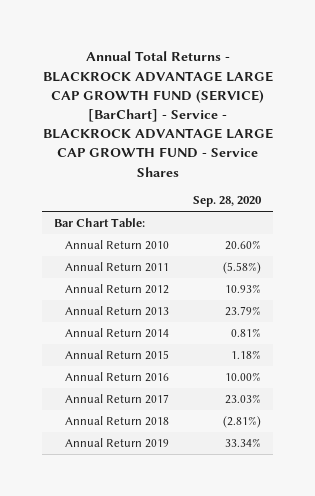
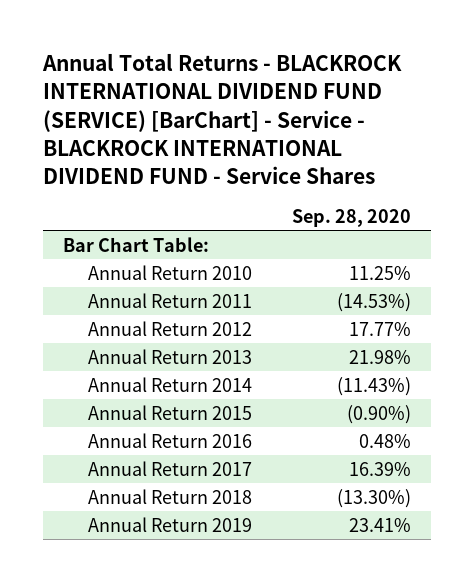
[42,51,273,177] Annual Total Returns - BLACKROCK ADVANTAGE LARGE CAP GROWTH FUND (SERVICE) [BarChart] - Service - BLACKROCK ADVANTAGE LARGE CAP GROWTH FUND - Service Shares -> [41,53,402,185] Annual Total Returns - BLACKROCK INTERNATIONAL DIVIDEND FUND (SERVICE) [BarChart] - Service - BLACKROCK INTERNATIONAL DIVIDEND FUND - Service Shares
[224,240,261,251] 20.60% -> [349,265,412,280] 11.25%
[222,262,261,275] (5.58%) -> [337,292,412,312] (14.53%)
[224,284,261,294] 10.93% -> [349,321,412,336] 17.77%
[224,306,261,317] 23.79% -> [349,349,412,364] 21.98%
[230,328,261,338] 0.81% -> [337,376,412,396] (11.43%)
[230,350,261,360] 1.18% -> [347,404,412,424] (0.90%)
[224,372,261,382] 10.00% -> [359,433,412,448] 0.48%
[224,394,261,405] 23.03% -> [349,461,412,476] 16.39%
[222,416,261,429] (2.81%) -> [337,488,412,508] (13.30%)
[224,438,261,448] 33.34% -> [349,517,412,532] 23.41%

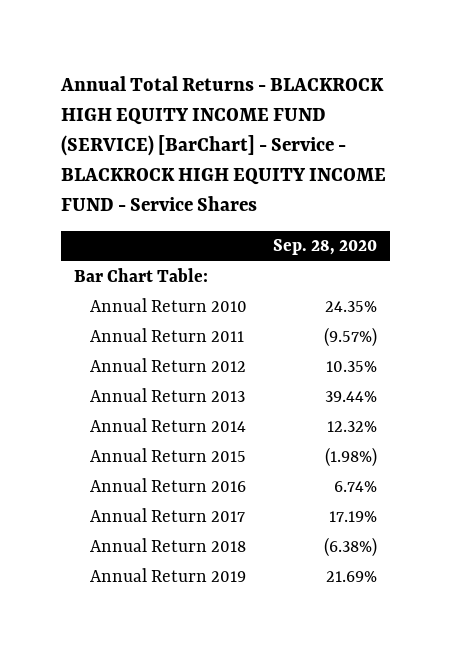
[41,53,402,185] Annual Total Returns - BLACKROCK INTERNATIONAL DIVIDEND FUND (SERVICE) [BarChart] - Service - BLACKROCK INTERNATIONAL DIVIDEND FUND - Service Shares -> [60,76,387,212] Annual Total Returns - BLACKROCK HIGH EQUITY INCOME FUND (SERVICE) [BarChart] - Service - BLACKROCK HIGH EQUITY INCOME FUND - Service Shares
[349,265,412,280] 11.25% -> [325,301,378,313] 24.35%
[337,292,412,312] (14.53%) -> [324,327,378,348] (9.57%)
[349,321,412,336] 17.77% -> [326,361,378,373] 10.35%
[349,349,412,364] 21.98% -> [325,391,378,403] 39.44%
[337,376,412,396] (11.43%) -> [327,421,378,433] 12.32%
[347,404,412,424] (0.90%) -> [325,447,378,468] (1.98%)
[359,433,412,448] 0.48% -> [334,481,378,493] 6.74%
[349,461,412,476] 16.39% -> [329,511,378,523] 17.19%
[337,488,412,508] (13.30%) -> [324,537,378,558] (6.38%)
[349,517,412,532] 23.41% -> [326,571,378,583] 21.69%

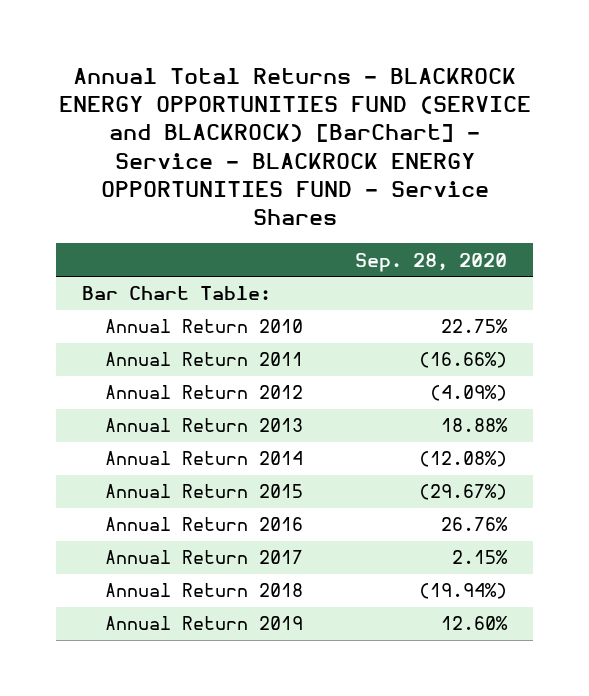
[60,76,387,212] Annual Total Returns - BLACKROCK HIGH EQUITY INCOME FUND (SERVICE) [BarChart] - Service - BLACKROCK HIGH EQUITY INCOME FUND - Service Shares -> [58,68,531,226] Annual Total Returns - BLACKROCK ENERGY OPPORTUNITIES FUND (SERVICE and BLACKROCK) [BarChart] - Service - BLACKROCK ENERGY OPPORTUNITIES FUND - Service Shares
[325,301,378,313] 24.35% -> [441,319,509,334] 22.75%
[324,327,378,348] (9.57%) -> [419,352,508,369] (16.66%)
[326,361,378,373] 10.35% -> [430,385,508,402] (4.09%)
[325,391,378,403] 39.44% -> [441,418,509,433] 18.88%
[327,421,378,433] 12.32% -> [419,451,508,468] (12.08%)
[325,447,378,468] (1.98%) -> [419,484,508,501] (29.67%)
[334,481,378,493] 6.74% -> [441,517,509,532] 26.76%
[329,511,378,523] 17.19% -> [452,550,509,565] 2.15%
[324,537,378,558] (6.38%) -> [419,583,508,600] (19.94%)
[326,571,378,583] 21.69% -> [441,616,509,631] 12.60%

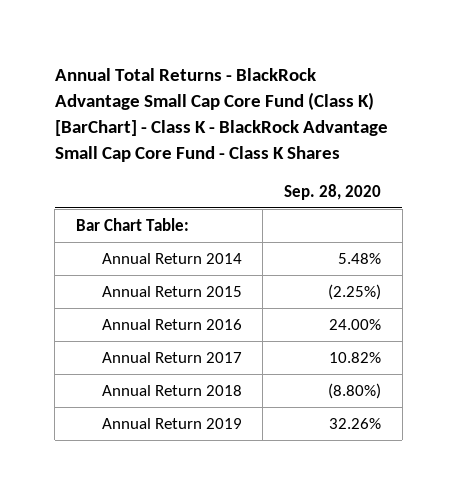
[58,68,531,226] Annual Total Returns - BLACKROCK ENERGY OPPORTUNITIES FUND (SERVICE and BLACKROCK) [BarChart] - Service - BLACKROCK ENERGY OPPORTUNITIES FUND - Service Shares -> [54,67,388,162] Annual Total Returns - BlackRock Advantage Small Cap Core Fund (Class K) [BarChart] - Class K - BlackRock Advantage Small Cap Core Fund - Class K Shares
[105,319,304,334] Annual Return 2010 -> none
[105,352,304,367] Annual Return 2011 -> none
[105,385,304,400] Annual Return 2012 -> none
[105,418,304,433] Annual Return 2013 -> none
[419,451,508,468] (12.08%) -> [338,252,382,264] 5.48%
[419,484,508,501] (29.67%) -> [328,283,382,300] (2.25%)
[441,517,509,532] 26.76% -> [329,318,382,330] 24.00%
[452,550,509,565] 2.15% -> [329,351,382,363] 10.82%
[419,583,508,600] (19.94%) -> [328,382,382,399] (8.80%)
[441,616,509,631] 12.60% -> [329,417,382,429] 32.26%

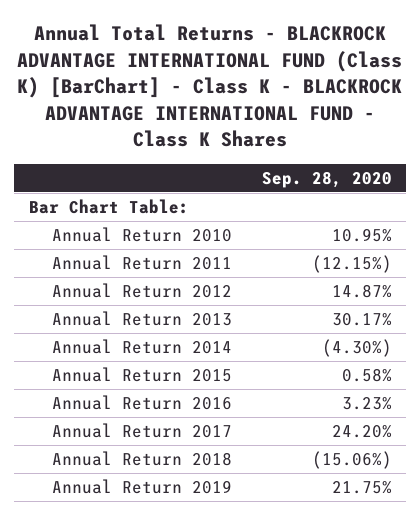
[54,67,388,162] Annual Total Returns - BlackRock Advantage Small Cap Core Fund (Class K) [BarChart] - Class K - BlackRock Advantage Small Cap Core Fund - Class K Shares -> [17,24,403,148] Annual Total Returns - BLACKROCK ADVANTAGE INTERNATIONAL FUND (Class K) [BarChart] - Class K - BLACKROCK ADVANTAGE INTERNATIONAL FUND - Class K Shares
none -> [51,227,232,243] Annual Return 2010
none -> [51,255,232,271] Annual Return 2011
none -> [51,283,232,299] Annual Return 2012
none -> [51,311,232,327] Annual Return 2013
[338,252,382,264] 5.48% -> [321,339,392,358] (4.30%)
[328,283,382,300] (2.25%) -> [341,368,392,383] 0.58%
[329,318,382,330] 24.00% -> [341,397,392,411] 3.23%
[329,351,382,363] 10.82% -> [331,425,392,439] 24.20%
[328,382,382,399] (8.80%) -> [311,451,392,470] (15.06%)
[329,417,382,429] 32.26% -> [331,481,392,495] 21.75%

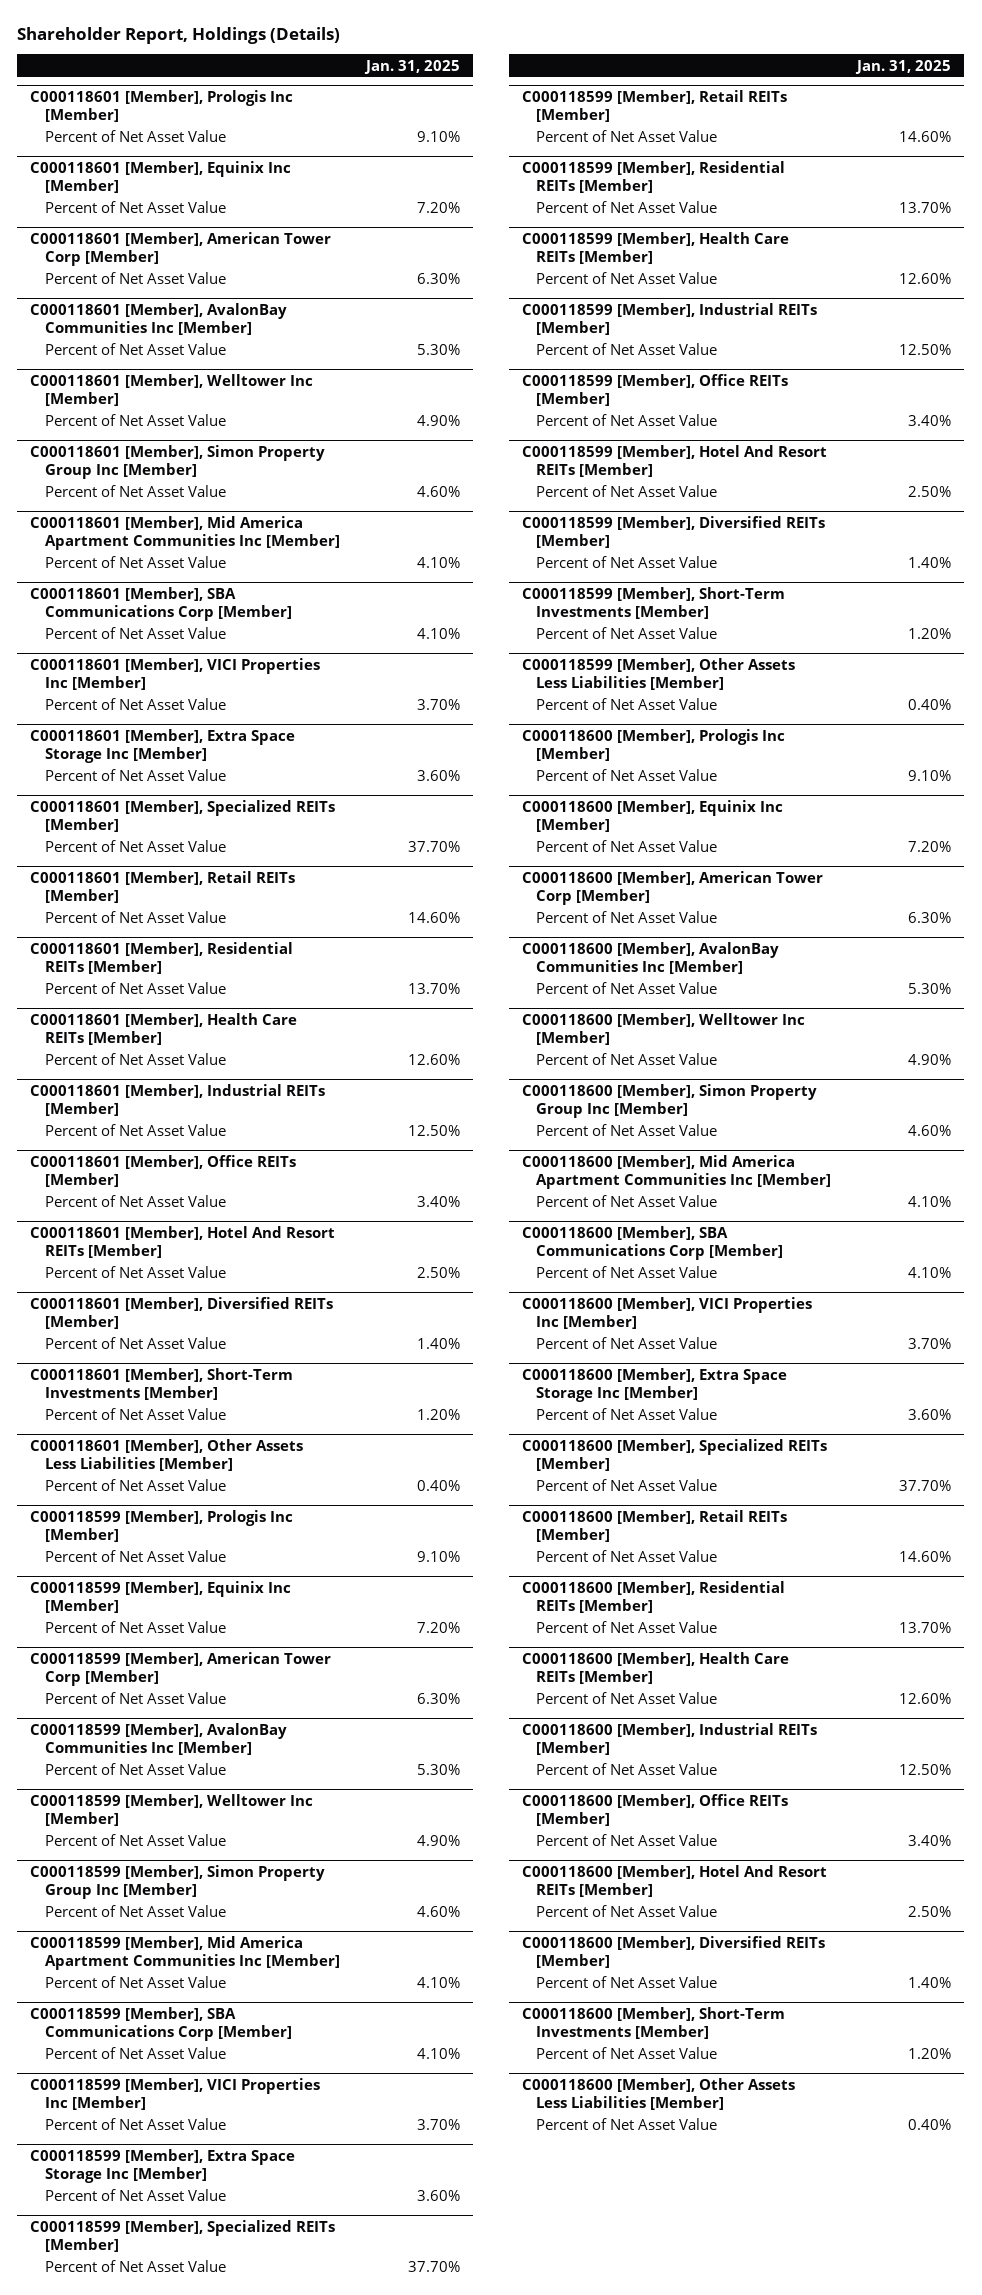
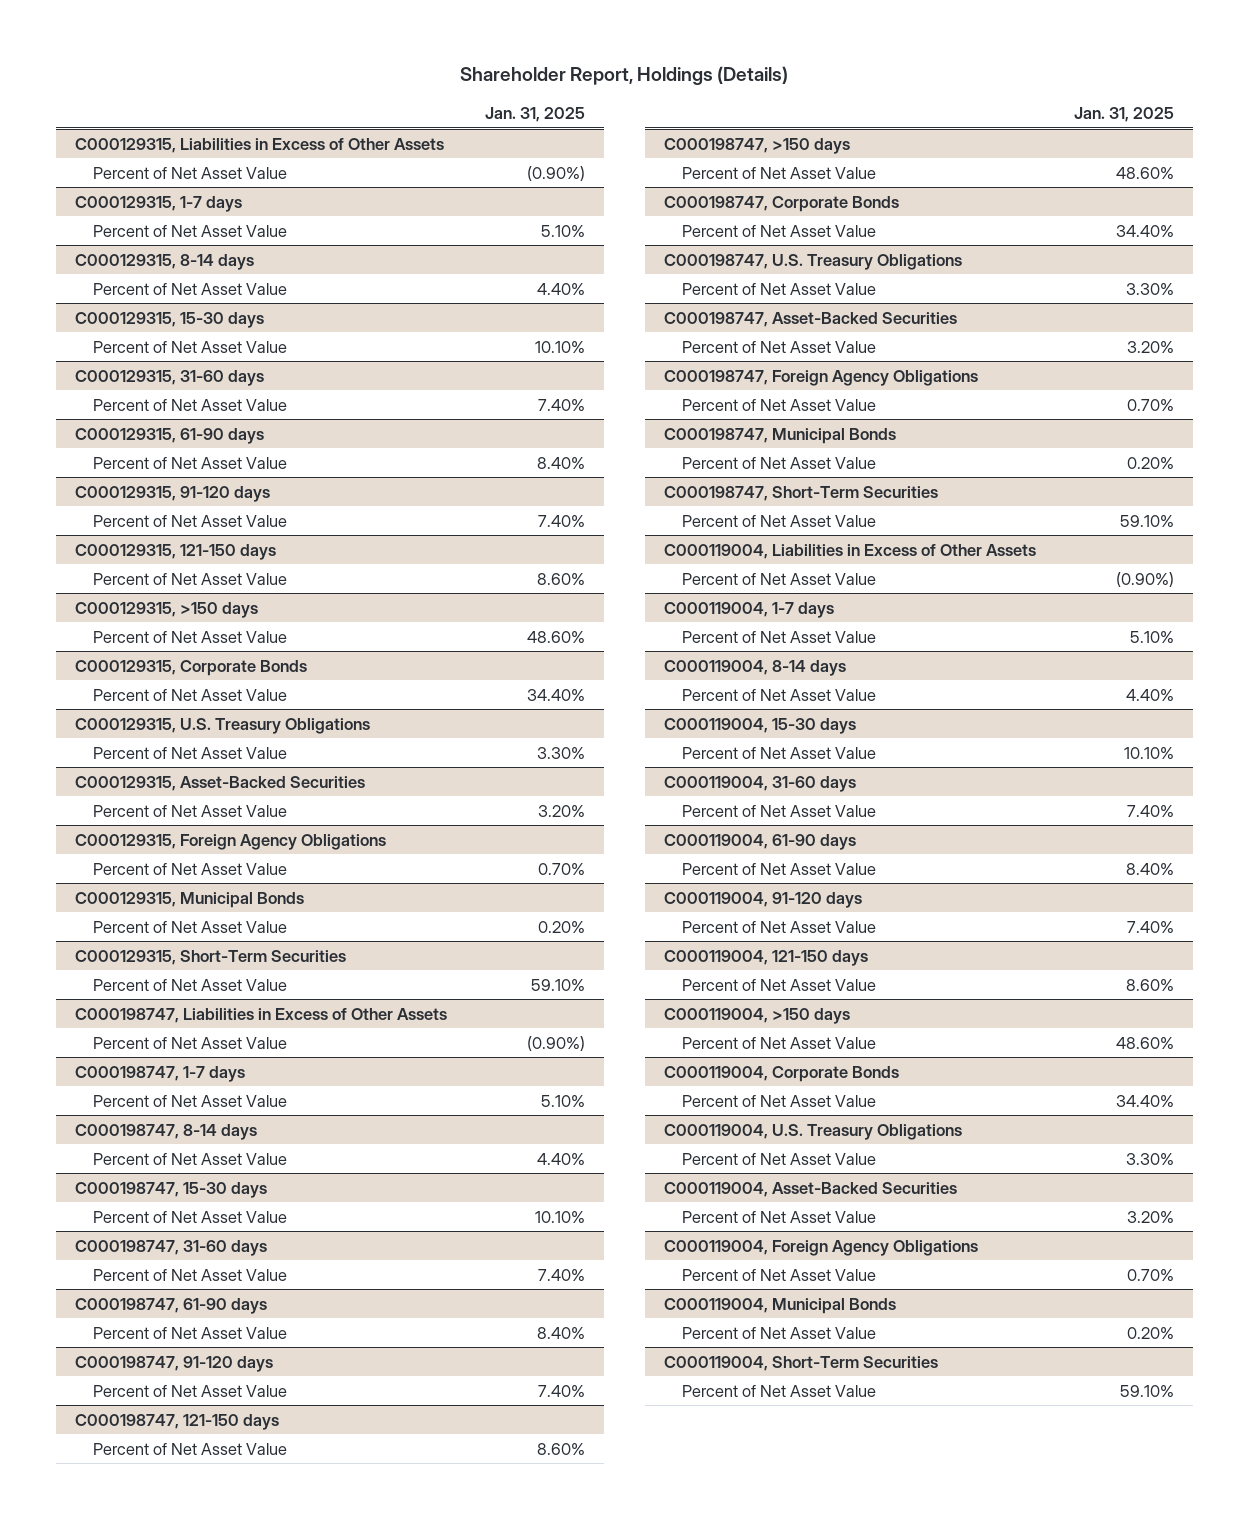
[30,90,294,123] C000118601 [Member], Prologis Inc [Member] -> none
[30,161,292,194] C000118601 [Member], Equinix Inc [Member] -> none
[30,232,332,267] C000118601 [Member], American Tower Corp [Member] -> none
[30,303,288,336] C000118601 [Member], AvalonBay Communities Inc [Member] -> none
[30,374,314,407] C000118601 [Member], Welltower Inc [Member] -> none
[30,445,326,480] C000118601 [Member], Simon Property Group Inc [Member] -> none
[30,516,340,551] C000118601 [Member], Mid America Apartment Communities Inc [Member] -> none
[30,587,292,622] C000118601 [Member], SBA Communications Corp [Member] -> none
[30,658,321,691] C000118601 [Member], VICI Properties Inc [Member] -> none
[30,729,296,764] C000118601 [Member], Extra Space Storage Inc [Member] -> none
[30,800,336,833] C000118601 [Member], Specialized REITs [Member] -> none
[30,871,296,904] C000118601 [Member], Retail REITs [Member] -> none
[30,942,294,975] C000118601 [Member], Residential REITs [Member] -> none
[30,1013,298,1046] C000118601 [Member], Health Care REITs [Member] -> none
[30,1084,326,1117] C000118601 [Member], Industrial REITs [Member] -> none
[30,1155,297,1188] C000118601 [Member], Office REITs [Member] -> none
[30,1226,336,1259] C000118601 [Member], Hotel And Resort REITs [Member] -> none
[30,1297,334,1330] C000118601 [Member], Diversified REITs [Member] -> none
[30,1368,294,1401] C000118601 [Member], Short-Term Investments [Member] -> none
[30,1439,304,1472] C000118601 [Member], Other Assets Less Liabilities [Member] -> none
[30,1510,294,1543] C000118599 [Member], Prologis Inc [Member] -> none
[30,1581,292,1614] C000118599 [Member], Equinix Inc [Member] -> none
[30,1652,332,1687] C000118599 [Member], American Tower Corp [Member] -> none
[30,1723,288,1756] C000118599 [Member], AvalonBay Communities Inc [Member] -> none
[30,1794,314,1827] C000118599 [Member], Welltower Inc [Member] -> none
[30,1865,326,1900] C000118599 [Member], Simon Property Group Inc [Member] -> none
[30,1936,340,1971] C000118599 [Member], Mid America Apartment Communities Inc [Member] -> none
[30,2007,292,2042] C000118599 [Member], SBA Communications Corp [Member] -> none
[30,2078,321,2111] C000118599 [Member], VICI Properties Inc [Member] -> none
[30,2149,296,2184] C000118599 [Member], Extra Space Storage Inc [Member] -> none
[30,2220,336,2253] C000118599 [Member], Specialized REITs [Member] -> none
[521,90,787,123] C000118599 [Member], Retail REITs [Member] -> none
[521,161,785,194] C000118599 [Member], Residential REITs [Member] -> none
[521,232,789,265] C000118599 [Member], Health Care REITs [Member] -> none
[521,303,817,336] C000118599 [Member], Industrial REITs [Member] -> none
[521,374,788,407] C000118599 [Member], Office REITs [Member] -> none
[521,445,827,478] C000118599 [Member], Hotel And Resort REITs [Member] -> none
[521,516,825,549] C000118599 [Member], Diversified REITs [Member] -> none
[521,587,785,620] C000118599 [Member], Short-Term Investments [Member] -> none
[521,658,795,691] C000118599 [Member], Other Assets Less Liabilities [Member] -> none
[521,729,785,762] C000118600 [Member], Prologis Inc [Member] -> none
[521,800,783,833] C000118600 [Member], Equinix Inc [Member] -> none
[521,871,823,906] C000118600 [Member], American Tower Corp [Member] -> none
[521,942,779,975] C000118600 [Member], AvalonBay Communities Inc [Member] -> none
[521,1013,805,1046] C000118600 [Member], Welltower Inc [Member] -> none
[521,1084,817,1119] C000118600 [Member], Simon Property Group Inc [Member] -> none
[536,1124,718,1137] Percent of Net Asset Value -> none
[521,1155,832,1190] C000118600 [Member], Mid America Apartment Communities Inc [Member] -> none
[536,1195,718,1208] Percent of Net Asset Value -> none
[521,1226,784,1261] C000118600 [Member], SBA Communications Corp [Member] -> none
[536,1266,718,1279] Percent of Net Asset Value -> none
[521,1297,812,1330] C000118600 [Member], VICI Properties Inc [Member] -> none
[536,1337,718,1350] Percent of Net Asset Value -> none
[521,1368,787,1403] C000118600 [Member], Extra Space Storage Inc [Member] -> none
[536,1408,718,1421] Percent of Net Asset Value -> none
[521,1439,827,1472] C000118600 [Member], Specialized REITs [Member] -> none
[536,1479,718,1492] Percent of Net Asset Value -> none
[521,1510,787,1543] C000118600 [Member], Retail REITs [Member] -> none
[536,1550,718,1563] Percent of Net Asset Value -> none
[521,1581,785,1614] C000118600 [Member], Residential REITs [Member] -> none
[536,1621,718,1634] Percent of Net Asset Value -> none
[521,1652,789,1685] C000118600 [Member], Health Care REITs [Member] -> none
[536,1692,718,1705] Percent of Net Asset Value -> none
[521,1723,817,1756] C000118600 [Member], Industrial REITs [Member] -> none
[536,1763,718,1776] Percent of Net Asset Value -> none
[521,1794,788,1827] C000118600 [Member], Office REITs [Member] -> none
[536,1834,718,1847] Percent of Net Asset Value -> none
[521,1865,827,1898] C000118600 [Member], Hotel And Resort REITs [Member] -> none
[536,1905,718,1918] Percent of Net Asset Value -> none
[521,1936,825,1969] C000118600 [Member], Diversified REITs [Member] -> none
[536,1976,718,1989] Percent of Net Asset Value -> none
[521,2007,785,2040] C000118600 [Member], Short-Term Investments [Member] -> none
[536,2047,718,2060] Percent of Net Asset Value -> none
[521,2078,795,2111] C000118600 [Member], Other Assets Less Liabilities [Member] -> none
[536,2118,718,2131] Percent of Net Asset Value -> none
none -> [74,137,444,153] C000129315, Liabilities in Excess of Other Assets
[416,131,460,143] 9.10% -> [526,165,585,181] (0.90%)
none -> [74,195,242,212] C000129315, 1-7 days
[416,202,460,214] 7.20% -> [540,224,585,237] 5.10%
none -> [74,253,254,270] C000129315, 8-14 days
[416,273,460,285] 6.30% -> [536,282,585,295] 4.40%
none -> [74,311,264,328] C000129315, 15-30 days
[416,344,460,356] 5.30% -> [534,340,585,353] 10.10%
none -> [74,369,264,386] C000129315, 31-60 days
[416,415,460,427] 4.90% -> [537,398,585,411] 7.40%
none -> [74,427,264,444] C000129315, 61-90 days
[416,486,460,498] 4.60% -> [536,456,585,469] 8.40%
none -> [74,485,270,502] C000129315, 91-120 days
[416,557,460,569] 4.10% -> [537,514,585,527] 7.40%
none -> [74,543,276,560] C000129315, 121-150 days
[416,628,460,640] 4.10% -> [536,572,585,585] 8.60%
none -> [74,601,258,618] C000129315, >150 days
[416,699,460,711] 3.70% -> [526,630,585,643] 48.60%
none -> [74,659,307,676] C000129315, Corporate Bonds
[416,770,460,782] 3.60% -> [526,688,585,701] 34.40%
none -> [74,717,370,734] C000129315, U.S. Treasury Obligations
[407,841,460,853] 37.70% -> [536,746,585,759] 3.30%
none -> [74,775,365,791] C000129315, Asset-Backed Securities
[407,912,460,924] 14.60% -> [537,804,585,817] 3.20%
none -> [74,833,386,850] C000129315, Foreign Agency Obligations
[407,983,460,995] 13.70% -> [537,862,585,875] 0.70%
none -> [74,891,304,908] C000129315, Municipal Bonds
[407,1054,460,1066] 12.60% -> [537,920,585,933] 0.20%
none -> [74,949,346,965] C000129315, Short-Term Securities
[407,1125,460,1137] 12.50% -> [530,978,585,991] 59.10%
none -> [74,1007,447,1023] C000198747, Liabilities in Excess of Other Assets
[416,1196,460,1208] 3.40% -> [526,1035,585,1051] (0.90%)
none -> [74,1065,245,1082] C000198747, 1-7 days
[416,1267,460,1279] 2.50% -> [540,1094,585,1107] 5.10%
none -> [74,1123,257,1140] C000198747, 8-14 days
[416,1338,460,1350] 1.40% -> [536,1152,585,1165] 4.40%
none -> [74,1181,267,1198] C000198747, 15-30 days
[416,1409,460,1421] 1.20% -> [534,1210,585,1223] 10.10%
none -> [74,1239,267,1256] C000198747, 31-60 days
[416,1480,460,1492] 0.40% -> [537,1268,585,1281] 7.40%
none -> [74,1297,267,1314] C000198747, 61-90 days
[416,1551,460,1563] 9.10% -> [536,1326,585,1339] 8.40%
none -> [74,1355,273,1372] C000198747, 91-120 days
[416,1622,460,1634] 7.20% -> [537,1384,585,1397] 7.40%
none -> [74,1413,279,1430] C000198747, 121-150 days
[416,1693,460,1705] 6.30% -> [536,1442,585,1455] 8.60%
none -> [664,137,851,154] C000198747, >150 days
[416,1764,460,1776] 5.30% -> [1116,166,1175,179] 48.60%
none -> [664,195,900,212] C000198747, Corporate Bonds
[416,1835,460,1847] 4.90% -> [1116,224,1175,237] 34.40%
none -> [664,253,963,270] C000198747, U.S. Treasury Obligations
[416,1906,460,1918] 4.60% -> [1126,282,1175,295] 3.30%
none -> [664,311,958,327] C000198747, Asset-Backed Securities
[416,1977,460,1989] 4.10% -> [1127,340,1175,353] 3.20%
none -> [664,369,979,386] C000198747, Foreign Agency Obligations
[416,2048,460,2060] 4.10% -> [1127,398,1175,411] 0.70%
none -> [664,427,897,444] C000198747, Municipal Bonds
[416,2119,460,2131] 3.70% -> [1127,456,1175,469] 0.20%
none -> [664,485,939,501] C000198747, Short-Term Securities
[416,2190,460,2202] 3.60% -> [1120,514,1175,527] 59.10%
none -> [664,543,1037,559] C000119004, Liabilities in Excess of Other Assets
[407,2261,460,2273] 37.70% -> [1116,571,1175,587] (0.90%)
none -> [664,601,835,618] C000119004, 1-7 days
[899,131,952,143] 14.60% -> [1130,630,1175,643] 5.10%
none -> [664,659,847,676] C000119004, 8-14 days
[899,202,952,214] 13.70% -> [1126,688,1175,701] 4.40%
none -> [664,717,857,734] C000119004, 15-30 days
[899,273,952,285] 12.60% -> [1124,746,1175,759] 10.10%
none -> [664,775,857,792] C000119004, 31-60 days
[899,344,952,356] 12.50% -> [1127,804,1175,817] 7.40%
none -> [664,833,857,850] C000119004, 61-90 days
[908,415,952,427] 3.40% -> [1126,862,1175,875] 8.40%
none -> [664,891,863,908] C000119004, 91-120 days
[908,486,952,498] 2.50% -> [1127,920,1175,933] 7.40%
none -> [664,949,869,966] C000119004, 121-150 days
[908,557,952,569] 1.40% -> [1126,978,1175,991] 8.60%
none -> [664,1007,851,1024] C000119004, >150 days
[908,628,952,640] 1.20% -> [1116,1036,1175,1049] 48.60%
none -> [664,1065,900,1082] C000119004, Corporate Bonds
[908,699,952,711] 0.40% -> [1116,1094,1175,1107] 34.40%
none -> [664,1123,963,1140] C000119004, U.S. Treasury Obligations
[908,770,952,782] 9.10% -> [1126,1152,1175,1165] 3.30%
none -> [664,1181,958,1197] C000119004, Asset-Backed Securities
[908,841,952,853] 7.20% -> [1127,1210,1175,1223] 3.20%
none -> [664,1239,979,1256] C000119004, Foreign Agency Obligations
[908,912,952,924] 6.30% -> [1127,1268,1175,1281] 0.70%
none -> [664,1297,897,1314] C000119004, Municipal Bonds
[908,983,952,995] 5.30% -> [1127,1326,1175,1339] 0.20%
none -> [664,1355,939,1371] C000119004, Short-Term Securities
[908,1054,952,1066] 4.90% -> [1120,1384,1175,1397] 59.10%

